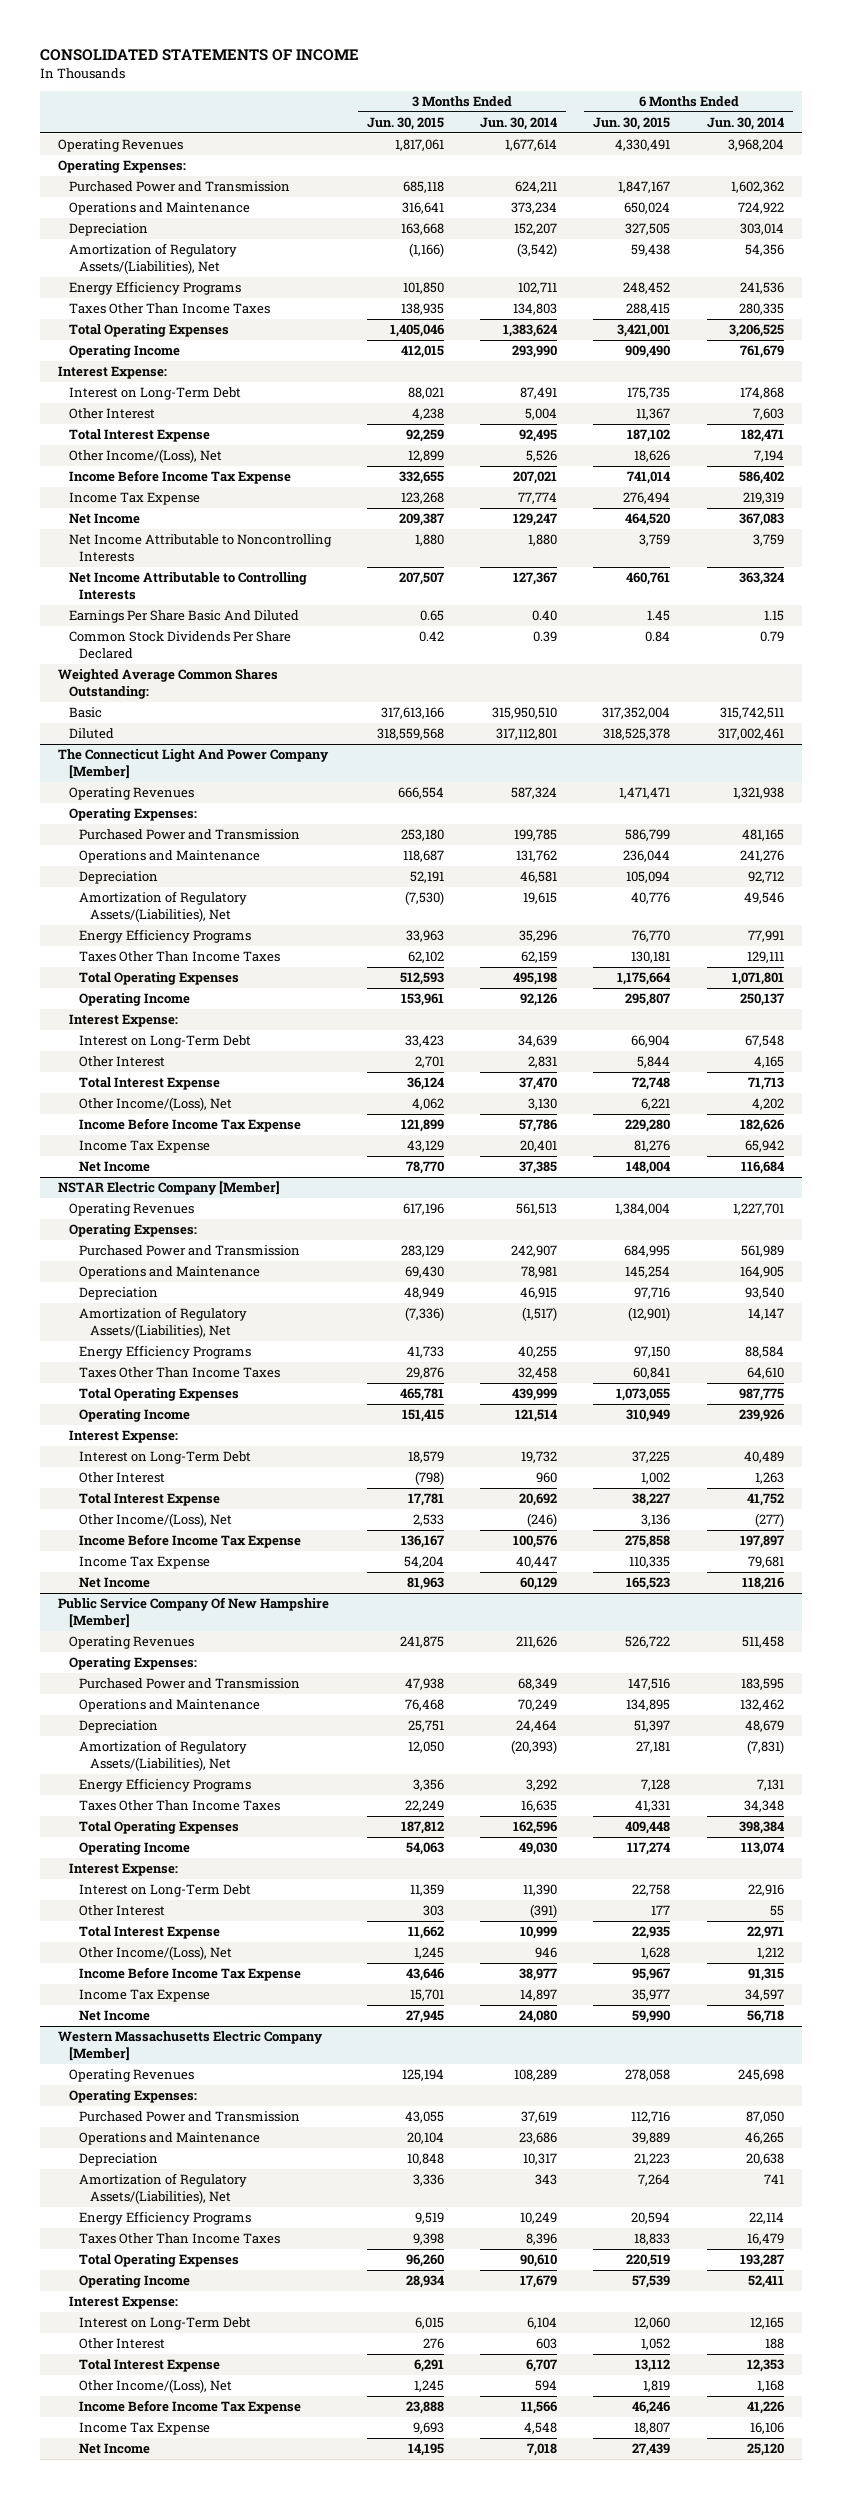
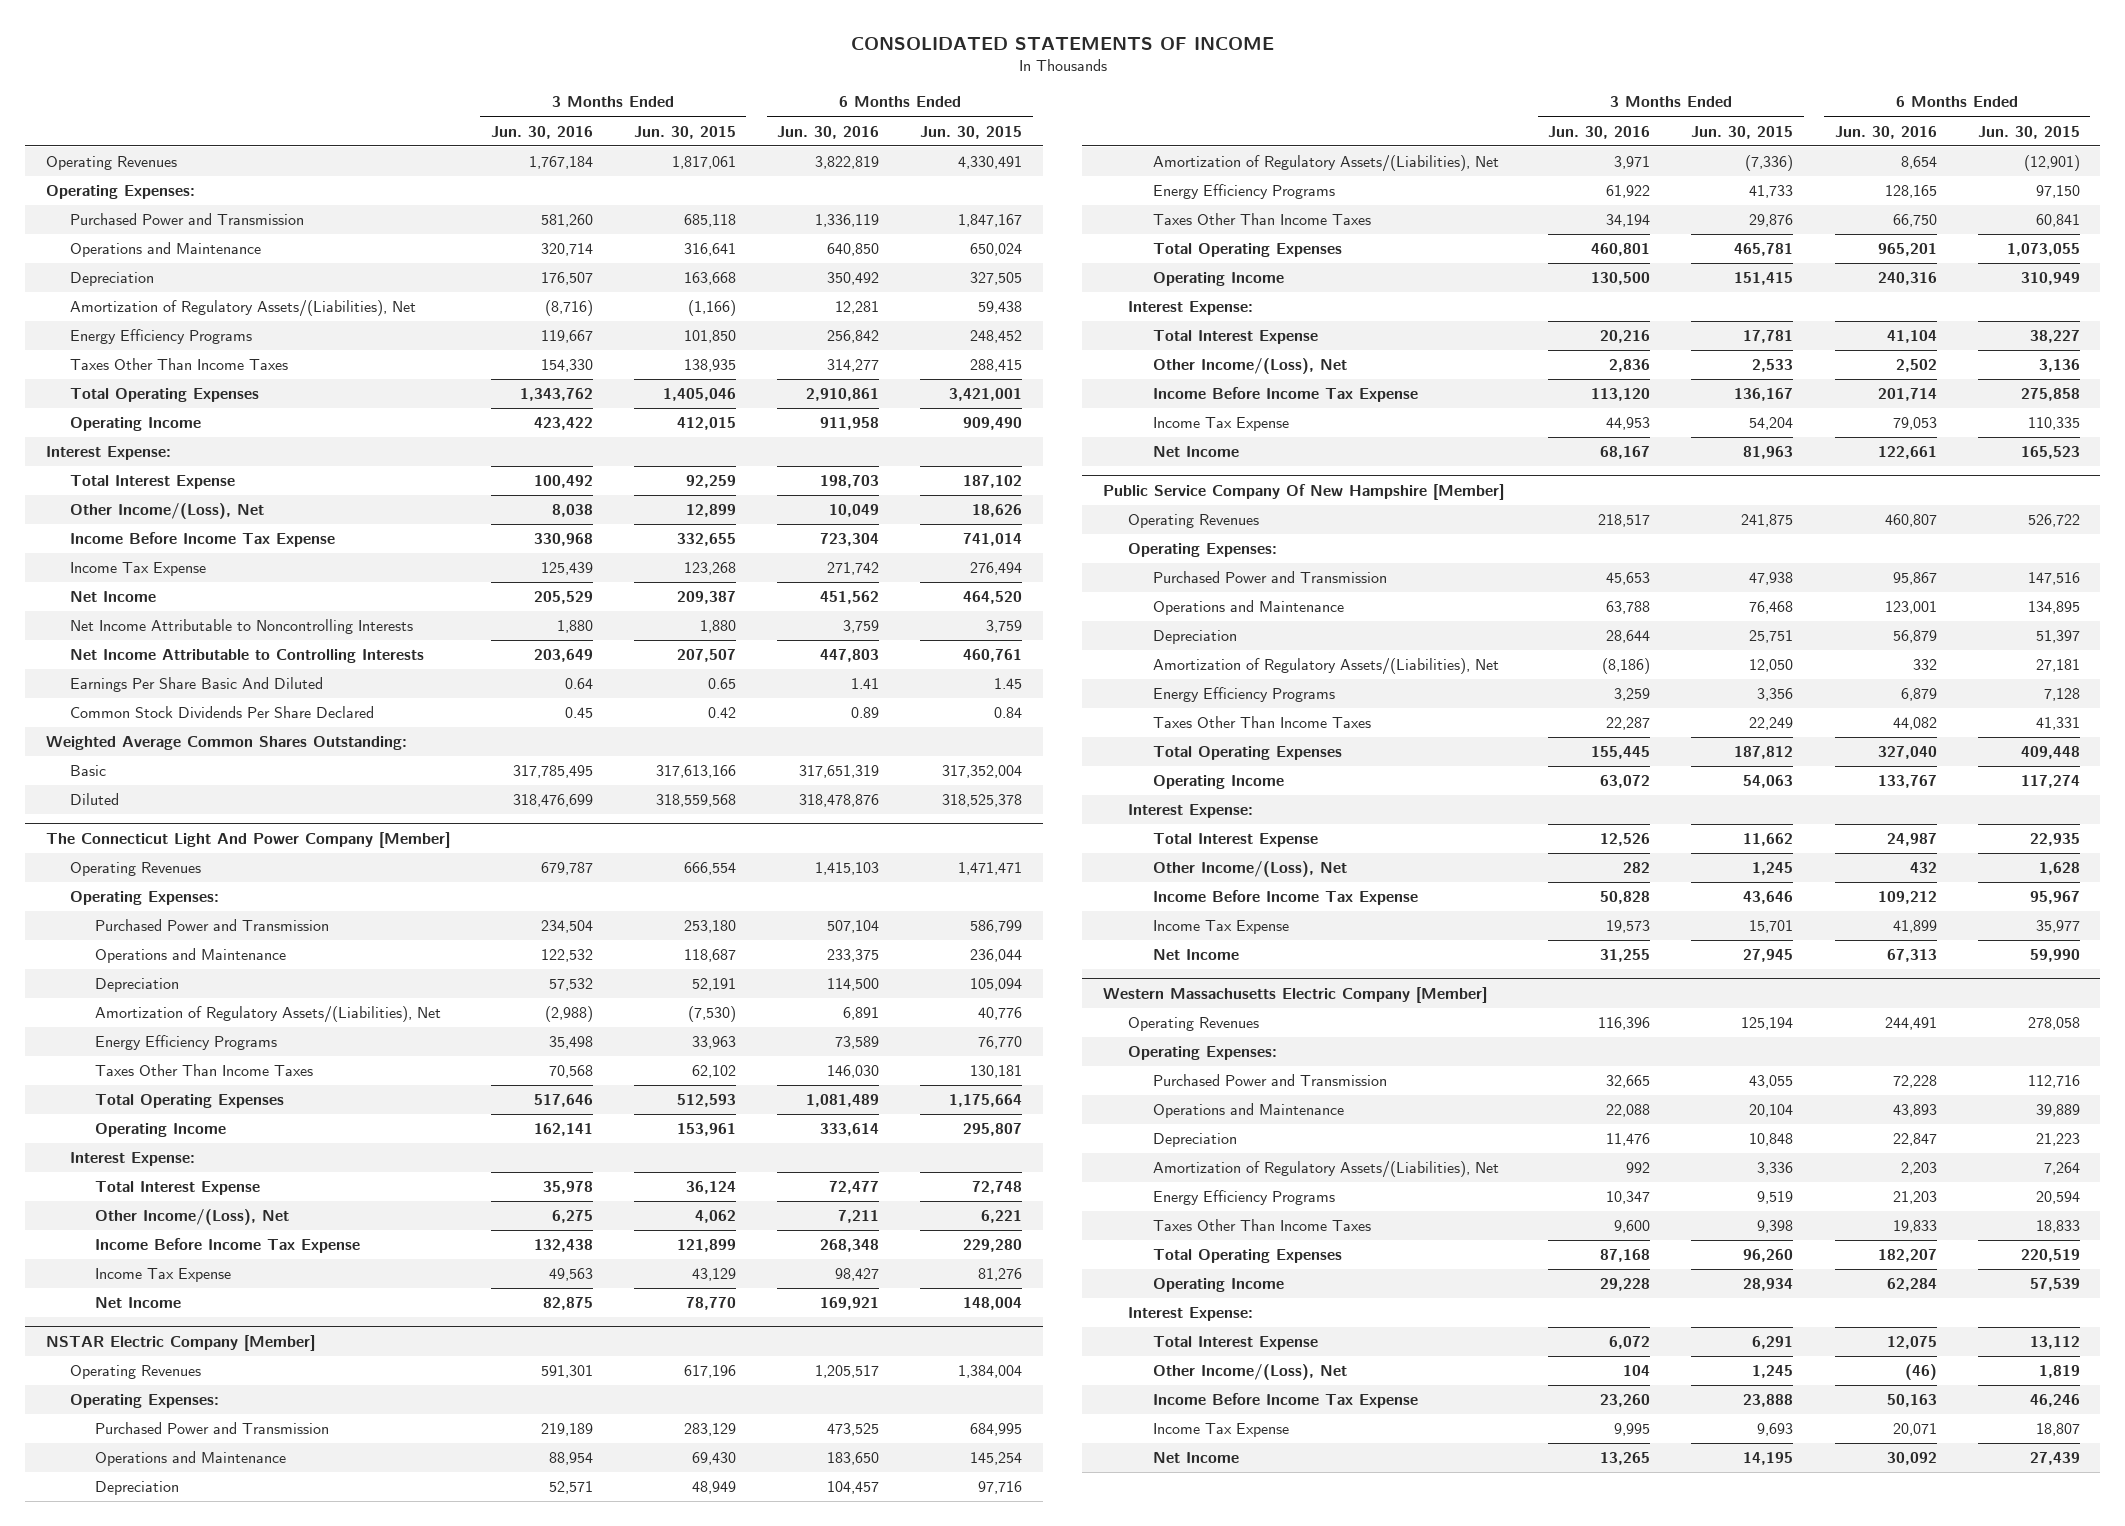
[480,116,558,130] Jun. 30, 2014 -> none
[706,116,784,130] Jun. 30, 2014 -> none
none -> [490,125,593,139] Jun. 30, 2016
none -> [777,125,880,139] Jun. 30, 2016
[68,387,241,401] Interest on Long-Term Debt -> none
[68,408,155,420] Other Interest -> none
[79,1035,252,1049] Interest on Long-Term Debt -> none
[79,1056,166,1068] Other Interest -> none
[79,1451,252,1465] Interest on Long-Term Debt -> none
[79,1472,166,1484] Other Interest -> none
[79,1884,252,1898] Interest on Long-Term Debt -> none
[79,1905,166,1917] Other Interest -> none
[79,2317,252,2331] Interest on Long-Term Debt -> none
[79,2338,166,2350] Other Interest -> none

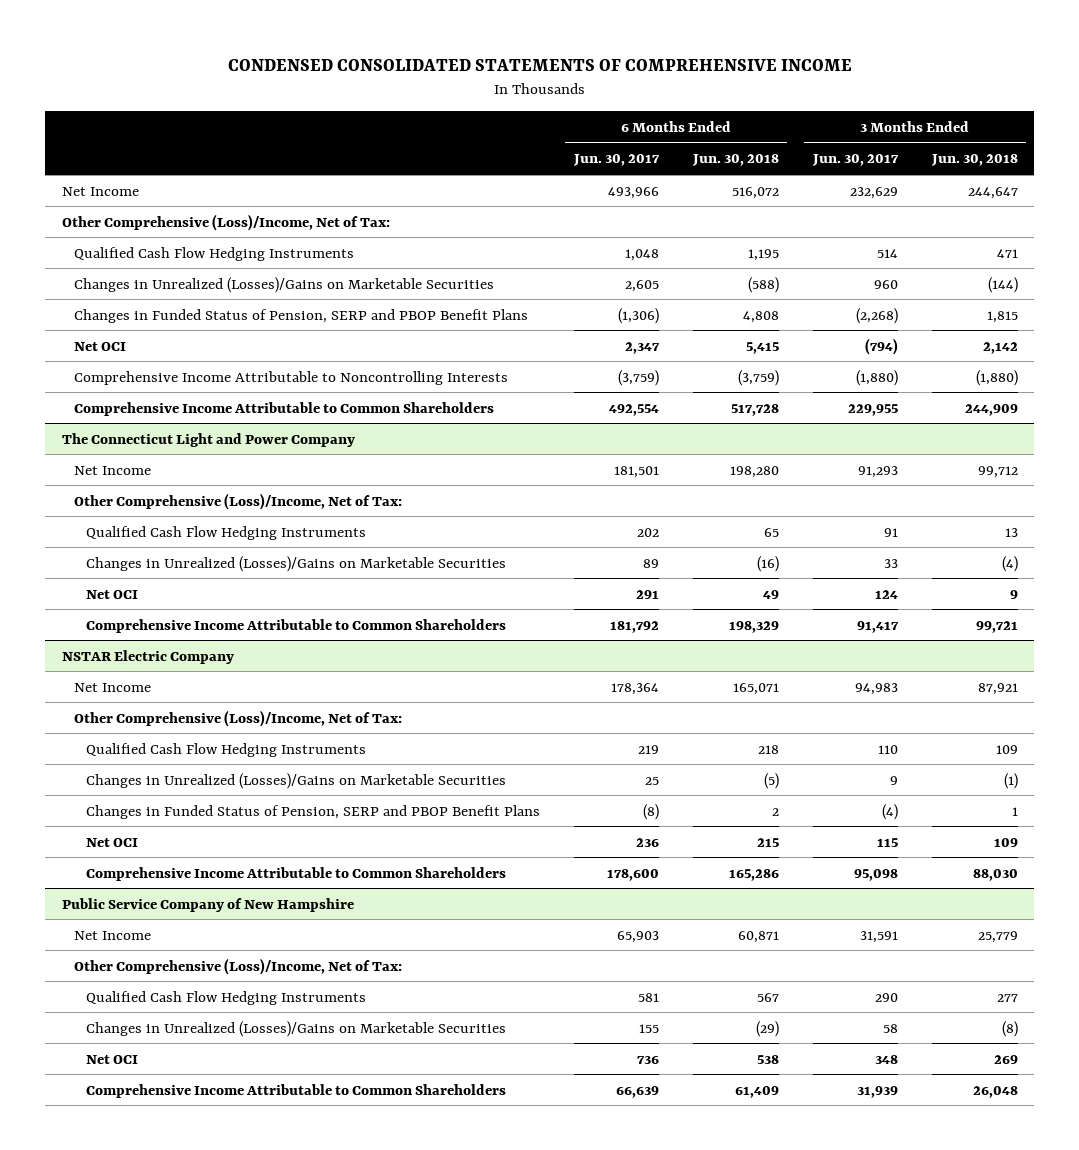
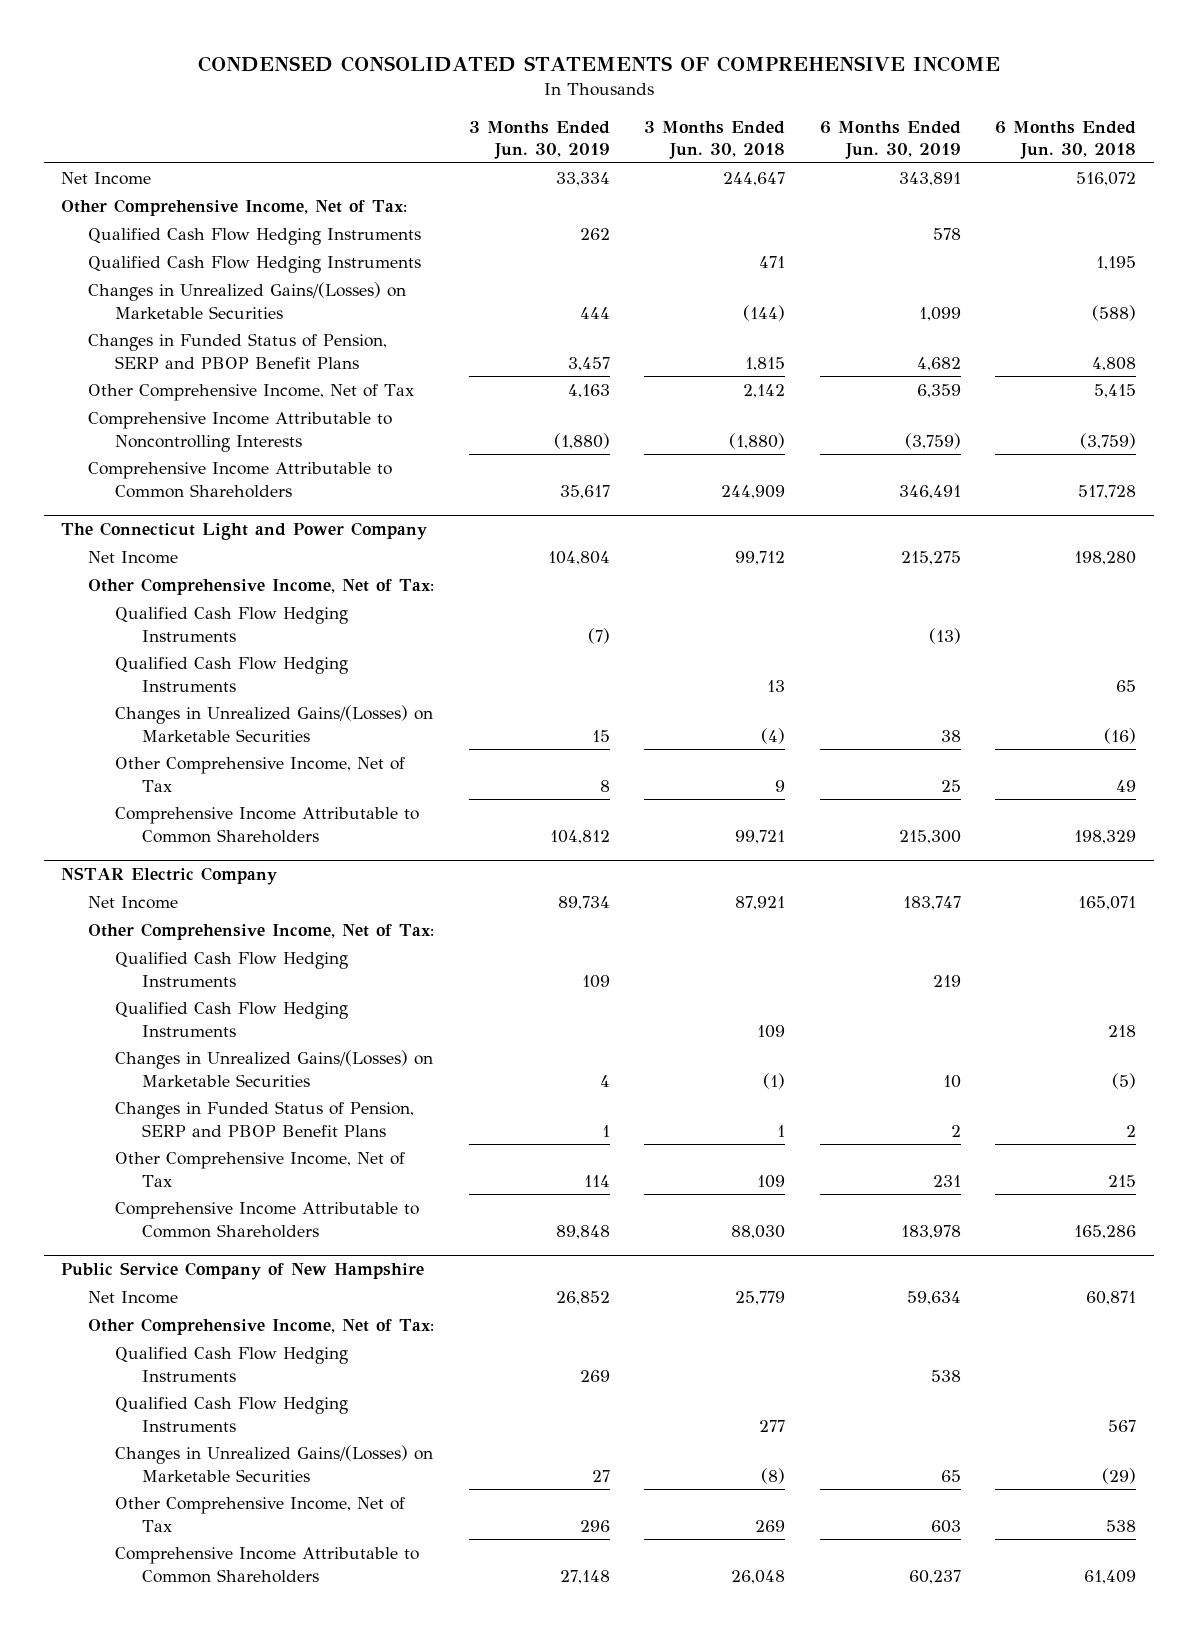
[572,154,660,167] Jun. 30, 2017 -> none
[811,154,899,167] Jun. 30, 2017 -> none
none -> [468,120,610,160] 3 Months Ended Jun. 30, 2019
none -> [819,120,961,160] 6 Months Ended Jun. 30, 2019
[61,213,390,231] Other Comprehensive (Loss)/Income, Net of Tax: -> [60,198,407,216] Other Comprehensive Income, Net of Tax:
none -> [88,227,422,245] Qualified Cash Flow Hedging Instruments
[73,276,494,293] Changes in Unrealized (Losses)/Gains on Marketable Securities -> [88,281,407,319] Changes in Unrealized Gains/(Losses) on Marketable Securities
[73,341,126,351] Net OCI -> [88,383,415,401] Other Comprehensive Income, Net of Tax
[73,492,402,510] Other Comprehensive (Loss)/Income, Net of Tax: -> [88,577,435,595] Other Comprehensive Income, Net of Tax:
none -> [115,606,349,642] Qualified Cash Flow Hedging Instruments
[86,555,507,572] Changes in Unrealized (Losses)/Gains on Marketable Securities -> [115,704,434,742] Changes in Unrealized Gains/(Losses) on Marketable Securities
[86,589,139,599] Net OCI -> [115,756,406,792] Other Comprehensive Income, Net of Tax
[73,709,402,727] Other Comprehensive (Loss)/Income, Net of Tax: -> [88,922,435,940] Other Comprehensive Income, Net of Tax:
none -> [115,951,349,987] Qualified Cash Flow Hedging Instruments
[86,772,507,789] Changes in Unrealized (Losses)/Gains on Marketable Securities -> [115,1049,434,1087] Changes in Unrealized Gains/(Losses) on Marketable Securities
[86,837,139,847] Net OCI -> [115,1151,406,1187] Other Comprehensive Income, Net of Tax
[73,957,402,975] Other Comprehensive (Loss)/Income, Net of Tax: -> [88,1317,435,1335] Other Comprehensive Income, Net of Tax:
none -> [115,1346,349,1382] Qualified Cash Flow Hedging Instruments
[86,1020,507,1037] Changes in Unrealized (Losses)/Gains on Marketable Securities -> [115,1444,434,1482] Changes in Unrealized Gains/(Losses) on Marketable Securities
[86,1054,139,1064] Net OCI -> [115,1496,406,1532] Other Comprehensive Income, Net of Tax

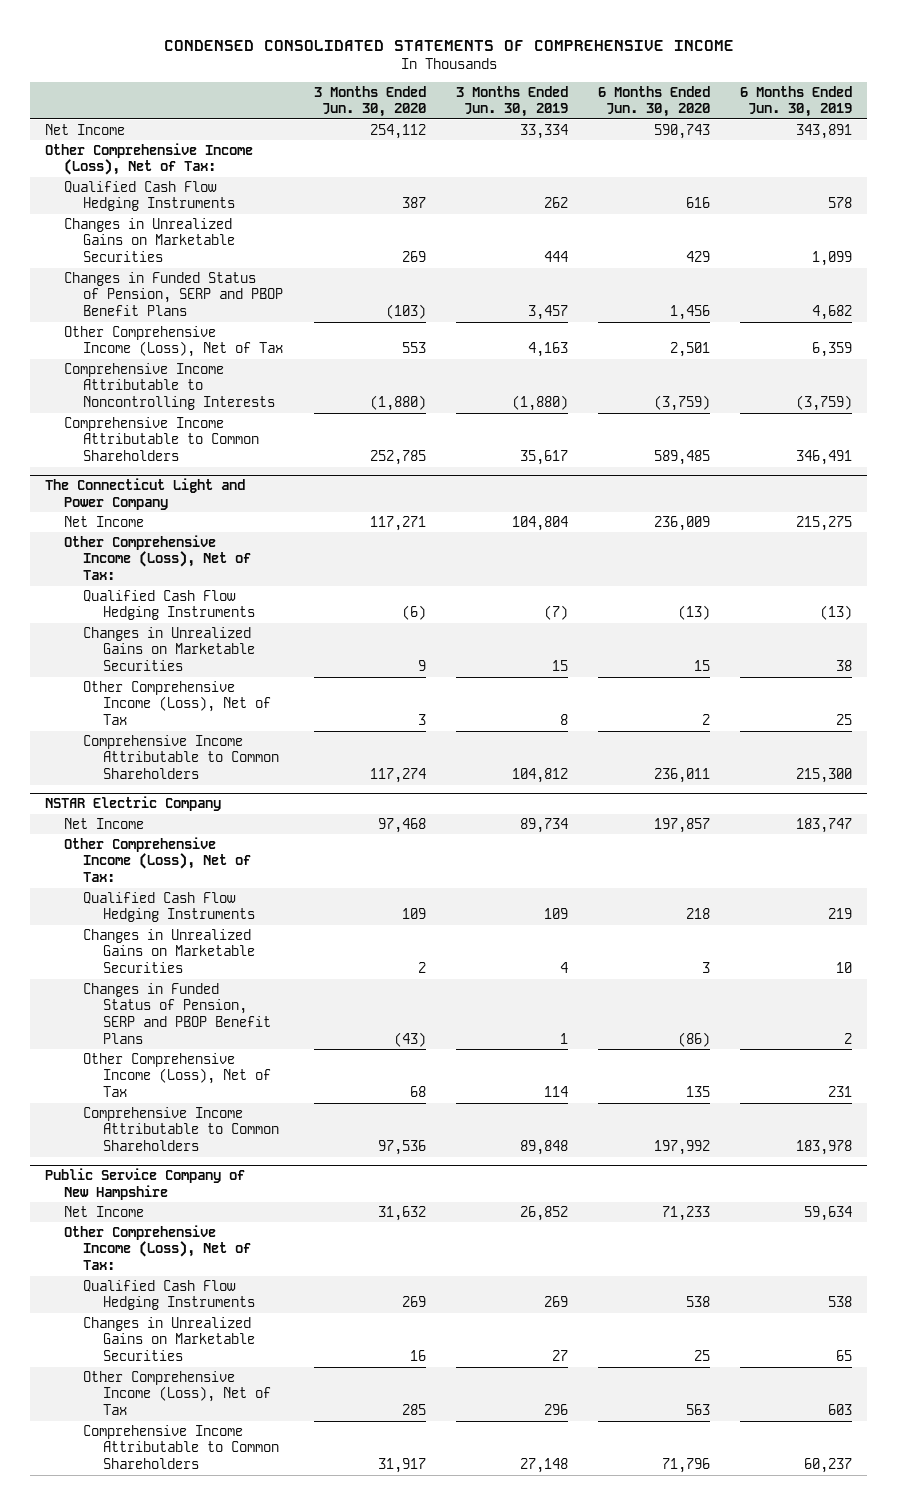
[644,120,786,160] 3 Months Ended Jun. 30, 2018 -> none
[995,120,1137,160] 6 Months Ended Jun. 30, 2018 -> none
none -> [313,85,426,118] 3 Months Ended Jun. 30, 2020
none -> [598,85,711,118] 6 Months Ended Jun. 30, 2020
[60,198,407,216] Other Comprehensive Income, Net of Tax: -> [45,142,254,176] Other Comprehensive Income (Loss), Net of Tax:
[88,255,422,273] Qualified Cash Flow Hedging Instruments -> none
[88,281,407,319] Changes in Unrealized Gains/(Losses) on Marketable Securities -> [64,217,236,263] Changes in Unrealized Gains on Marketable Securities
[88,383,415,401] Other Comprehensive Income, Net of Tax -> [64,325,284,358] Other Comprehensive Income (Loss), Net of Tax
[88,577,435,595] Other Comprehensive Income, Net of Tax: -> [64,534,252,581] Other Comprehensive Income (Loss), Net of Tax:
[115,656,349,692] Qualified Cash Flow Hedging Instruments -> none
[115,704,434,742] Changes in Unrealized Gains/(Losses) on Marketable Securities -> [83,626,255,672] Changes in Unrealized Gains on Marketable Securities
[115,756,406,792] Other Comprehensive Income, Net of Tax -> [83,680,271,726] Other Comprehensive Income (Loss), Net of Tax
[88,922,435,940] Other Comprehensive Income, Net of Tax: -> [64,836,252,883] Other Comprehensive Income (Loss), Net of Tax:
[115,1001,349,1037] Qualified Cash Flow Hedging Instruments -> none
[115,1049,434,1087] Changes in Unrealized Gains/(Losses) on Marketable Securities -> [83,928,255,974] Changes in Unrealized Gains on Marketable Securities
[115,1151,406,1187] Other Comprehensive Income, Net of Tax -> [83,1052,271,1098] Other Comprehensive Income (Loss), Net of Tax
[88,1317,435,1335] Other Comprehensive Income, Net of Tax: -> [64,1224,252,1271] Other Comprehensive Income (Loss), Net of Tax:
[115,1396,349,1432] Qualified Cash Flow Hedging Instruments -> none
[115,1444,434,1482] Changes in Unrealized Gains/(Losses) on Marketable Securities -> [83,1316,255,1362] Changes in Unrealized Gains on Marketable Securities
[115,1496,406,1532] Other Comprehensive Income, Net of Tax -> [83,1370,271,1416] Other Comprehensive Income (Loss), Net of Tax

